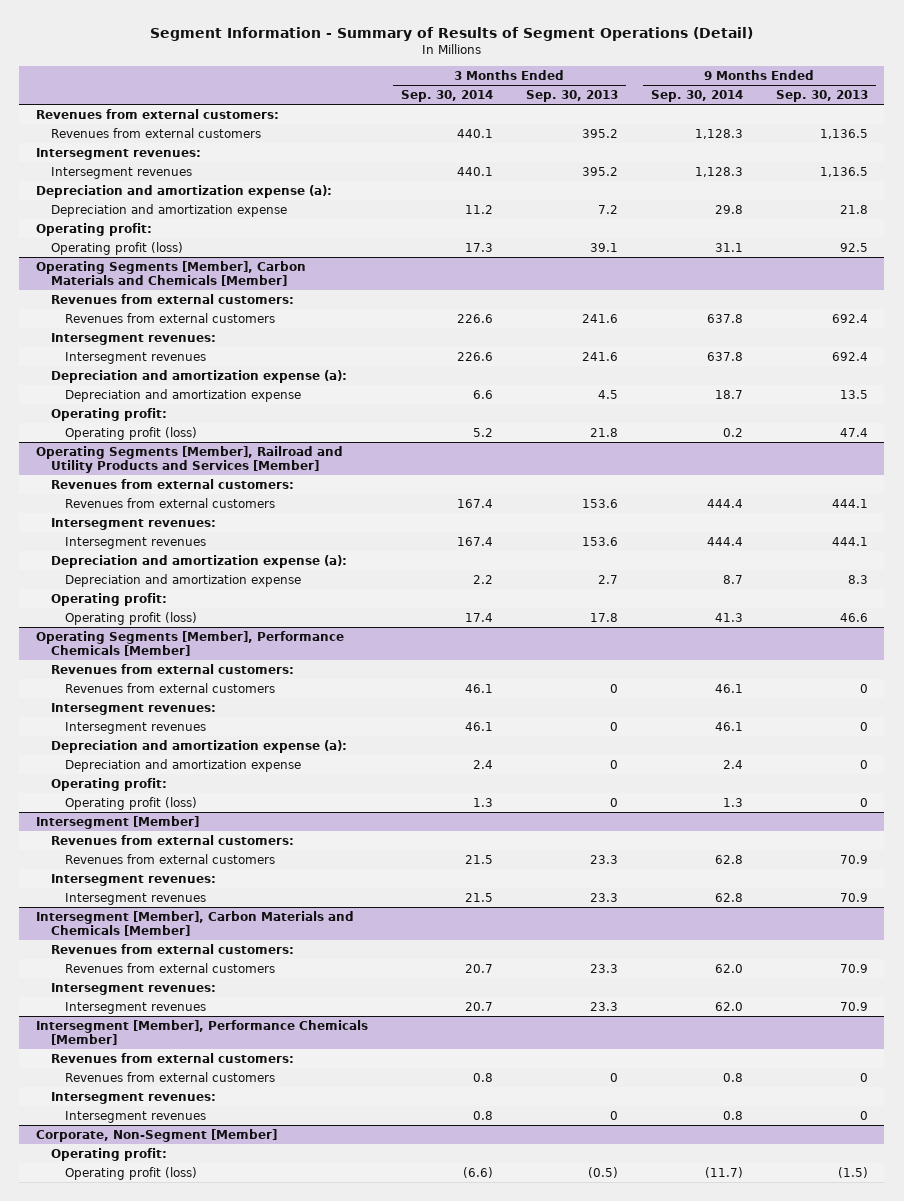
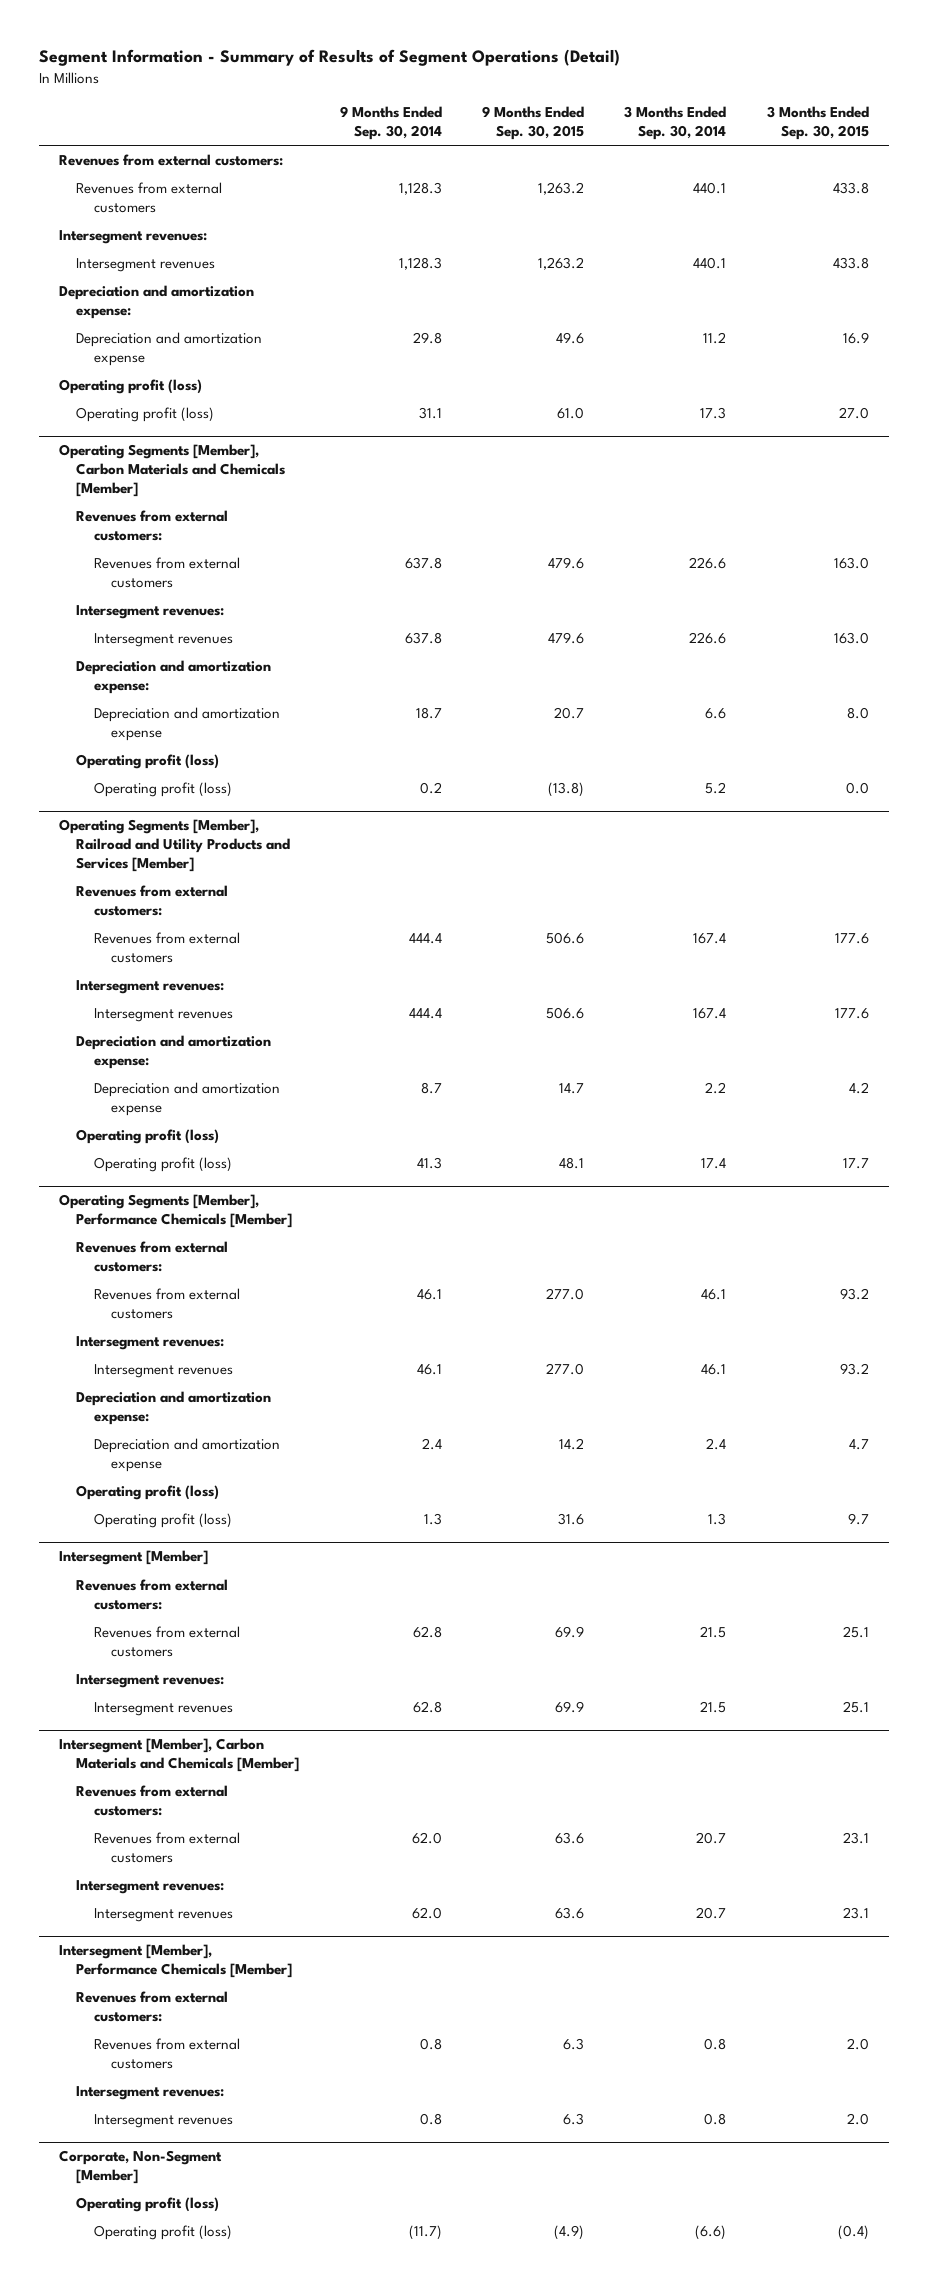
[525,90,618,103] Sep. 30, 2013 -> none
[775,90,868,103] Sep. 30, 2013 -> none
none -> [481,106,584,141] 9 Months Ended Sep. 30, 2015
none -> [766,106,869,141] 3 Months Ended Sep. 30, 2015
[35,184,332,198] Depreciation and amortization expense (a): -> [58,285,254,319] Depreciation and amortization expense:
[35,222,152,236] Operating profit: -> [58,379,202,395] Operating profit (loss)
[50,369,347,383] Depreciation and amortization expense (a): -> [76,660,272,694] Depreciation and amortization expense:
[50,407,167,421] Operating profit: -> [76,754,220,770] Operating profit (loss)
[50,554,347,568] Depreciation and amortization expense (a): -> [76,1035,272,1069] Depreciation and amortization expense:
[50,592,167,606] Operating profit: -> [76,1129,220,1145] Operating profit (loss)
[50,739,347,753] Depreciation and amortization expense (a): -> [76,1391,272,1425] Depreciation and amortization expense:
[50,777,167,791] Operating profit: -> [76,1485,220,1501] Operating profit (loss)
[50,1147,167,1161] Operating profit: -> [76,2197,220,2213] Operating profit (loss)

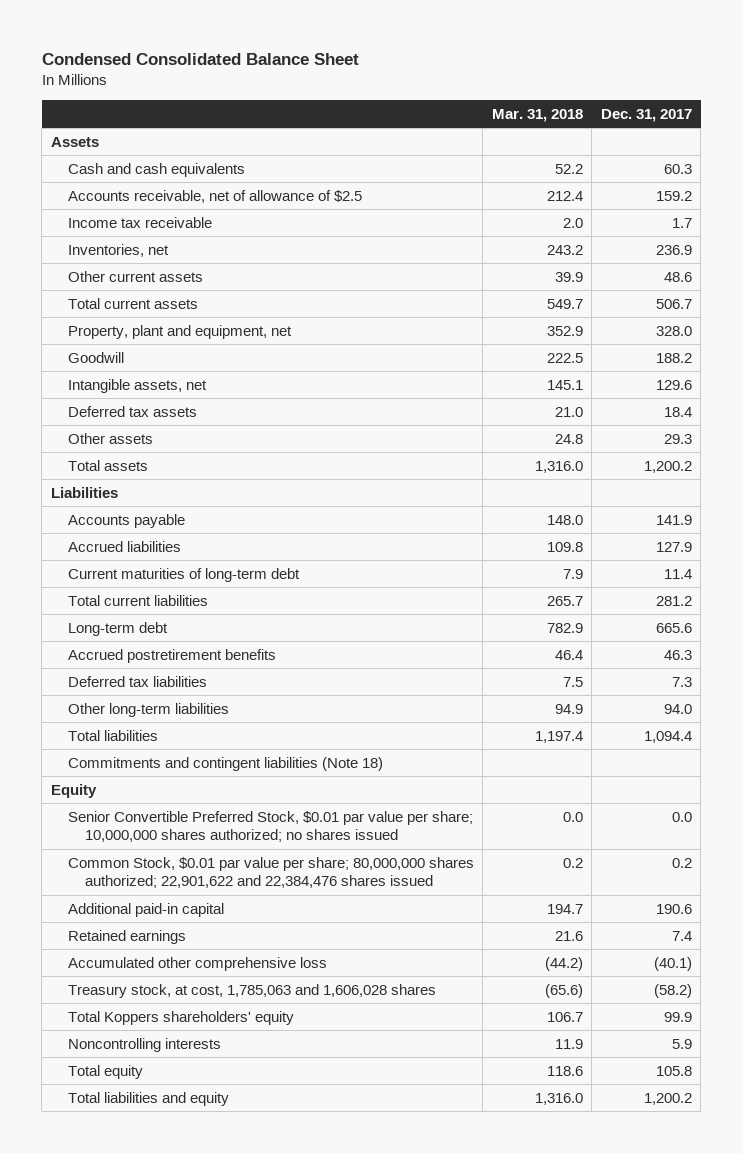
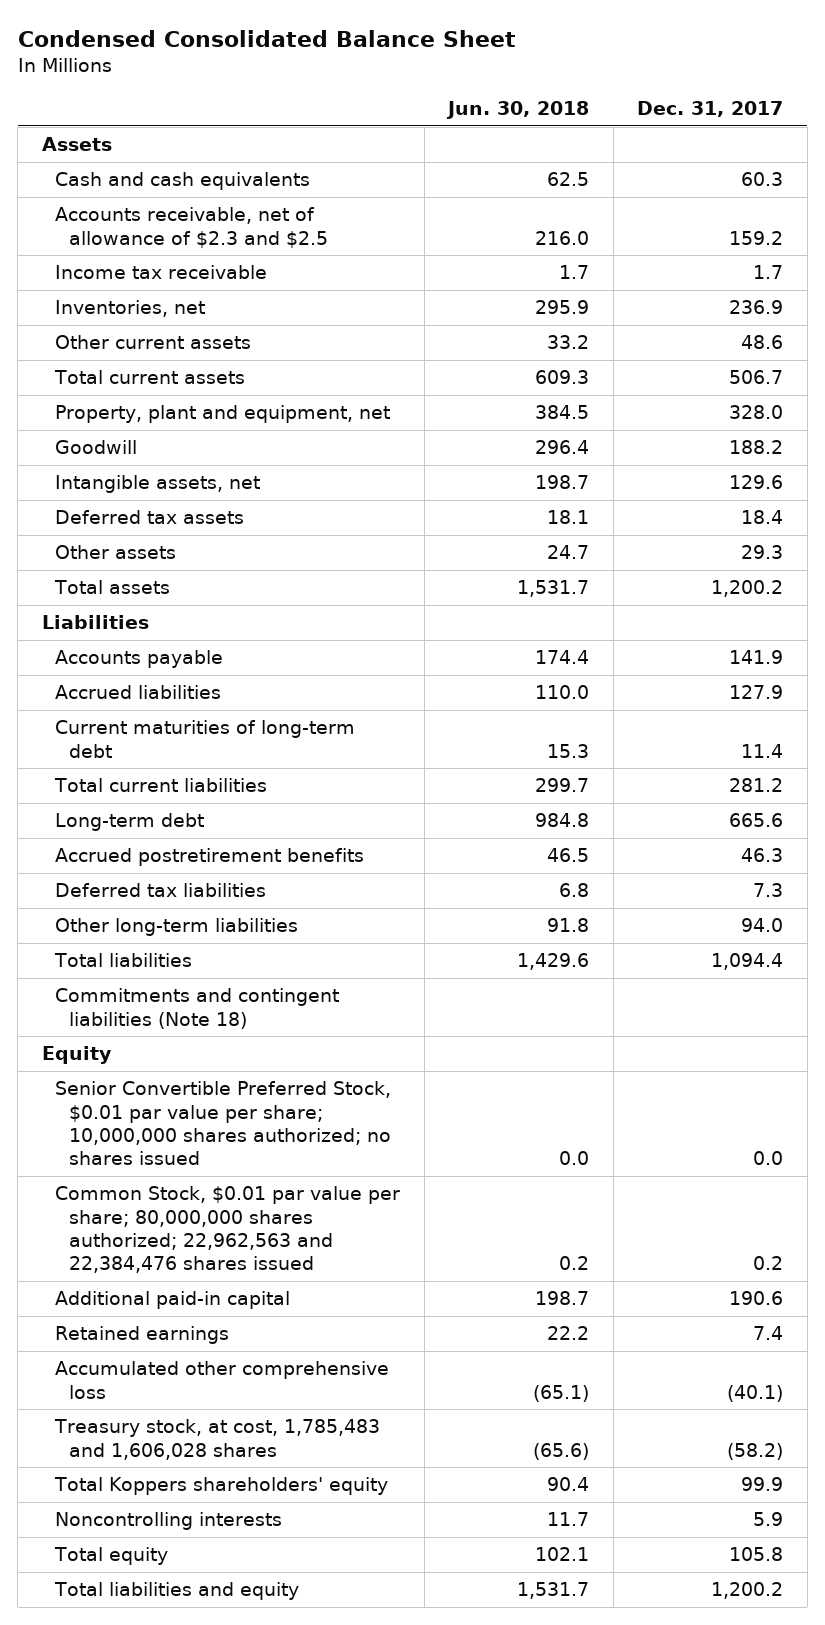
[491,108,583,122] Mar. 31, 2018 -> none
none -> [446,101,590,120] Jun. 30, 2018
[67,189,362,203] Accounts receivable, net of allowance of $2.5 -> [55,207,329,248] Accounts receivable, net of allowance of $2.3 and $2.5
[67,856,474,889] Common Stock, $0.01 par value per share; 80,000,000 shares authorized; 22,901,622 and 22,384,476 shares issued -> [55,1186,401,1274] Common Stock, $0.01 par value per share; 80,000,000 shares authorized; 22,962,563 and 22,384,476 shares issued
[67,983,436,998] Treasury stock, at cost, 1,785,063 and 1,606,028 shares -> [54,1419,381,1460] Treasury stock, at cost, 1,785,483 and 1,606,028 shares

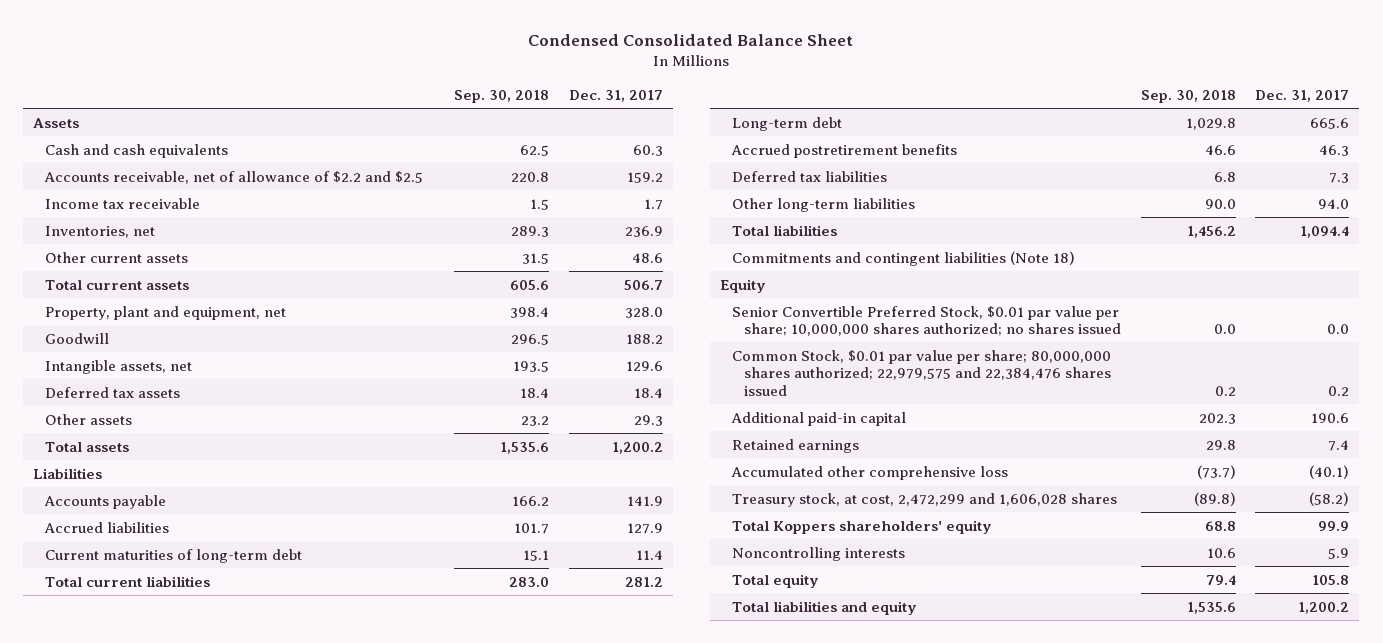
[446,101,590,120] Jun. 30, 2018 -> none
none -> [453,89,549,103] Sep. 30, 2018
[55,207,329,248] Accounts receivable, net of allowance of $2.3 and $2.5 -> [44,170,424,184] Accounts receivable, net of allowance of $2.2 and $2.5
[55,1186,401,1274] Common Stock, $0.01 par value per share; 80,000,000 shares authorized; 22,962,563 and 22,384,476 shares issued -> [731,349,1111,396] Common Stock, $0.01 par value per share; 80,000,000 shares authorized; 22,979,575 and 22,384,476 shares issued
[54,1419,381,1460] Treasury stock, at cost, 1,785,483 and 1,606,028 shares -> [731,492,1117,507] Treasury stock, at cost, 2,472,299 and 1,606,028 shares

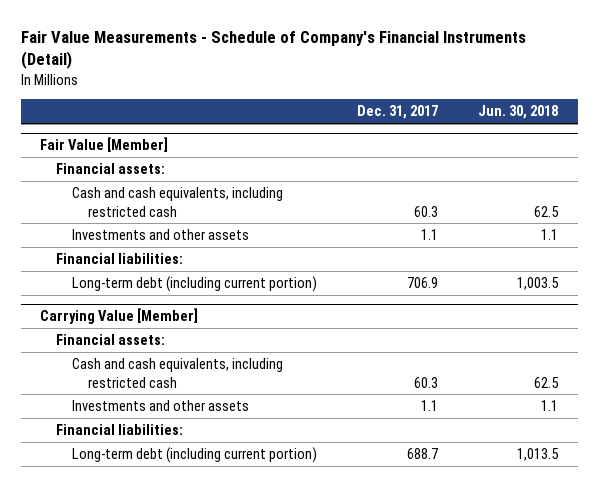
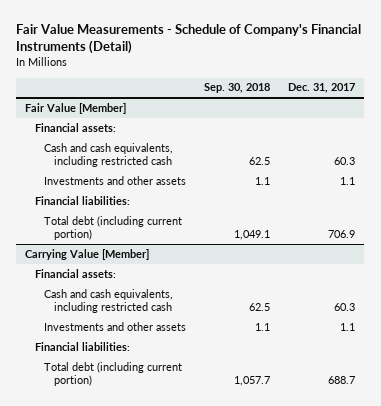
[477,105,558,120] Jun. 30, 2018 -> none
none -> [204,83,271,94] Sep. 30, 2018
[72,275,318,292] Long-term debt (including current portion) -> [44,215,183,241] Total debt (including current portion)
[72,446,318,463] Long-term debt (including current portion) -> [44,361,183,387] Total debt (including current portion)

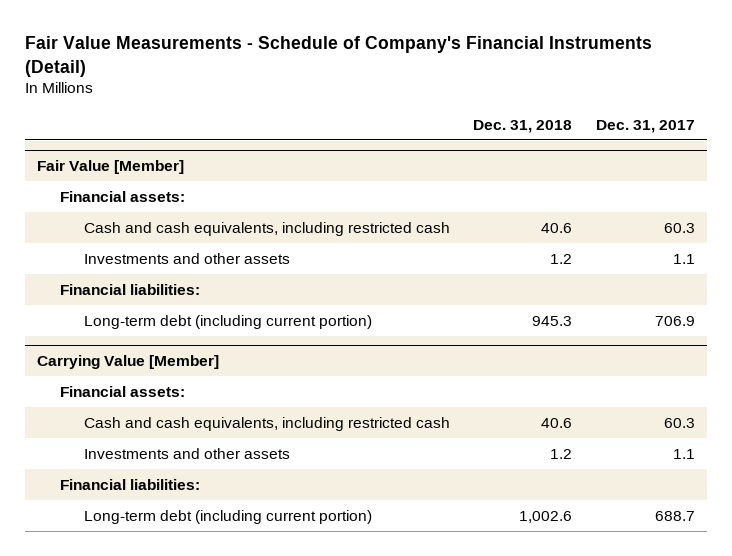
[204,83,271,94] Sep. 30, 2018 -> none
none -> [473,119,573,133] Dec. 31, 2018
[44,215,183,241] Total debt (including current portion) -> [83,314,372,329] Long-term debt (including current portion)
[44,361,183,387] Total debt (including current portion) -> [83,509,372,524] Long-term debt (including current portion)

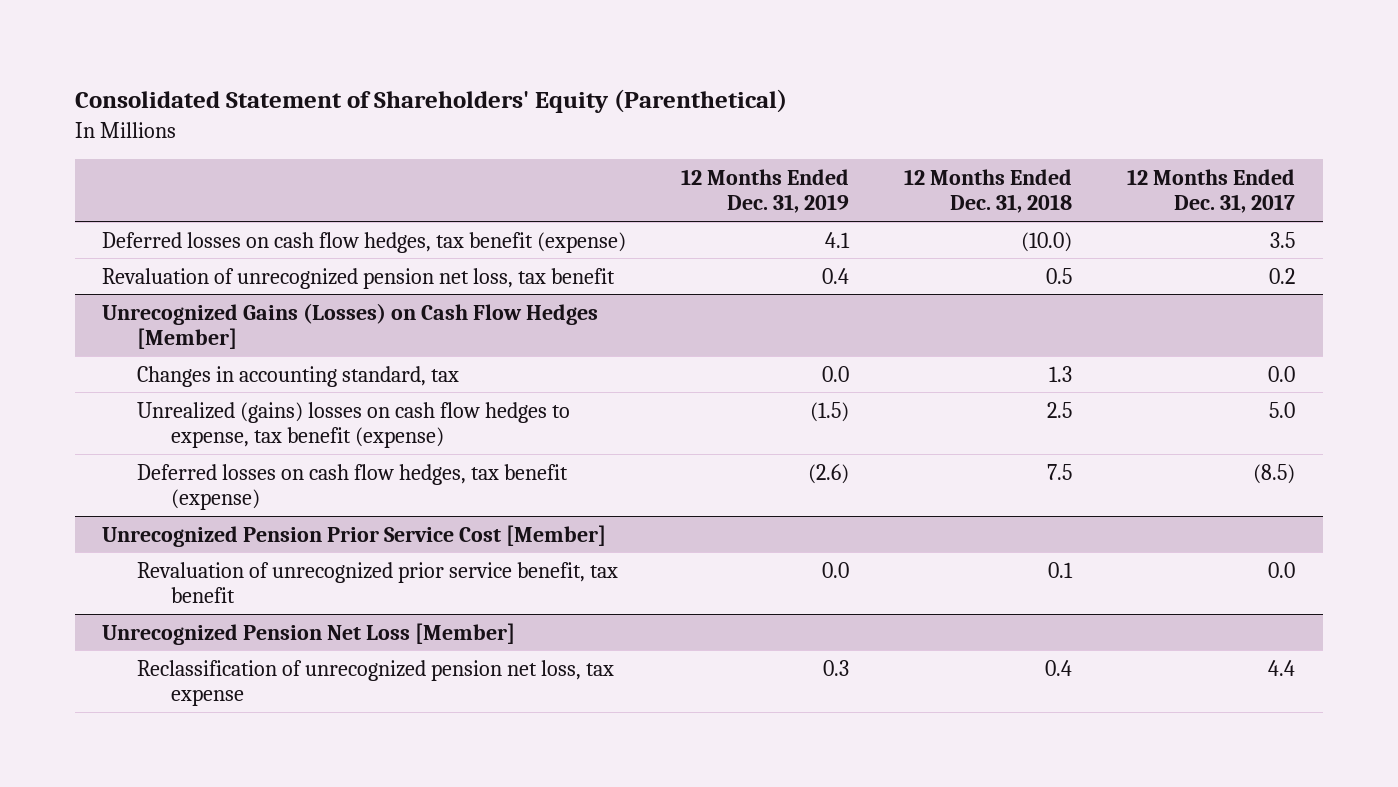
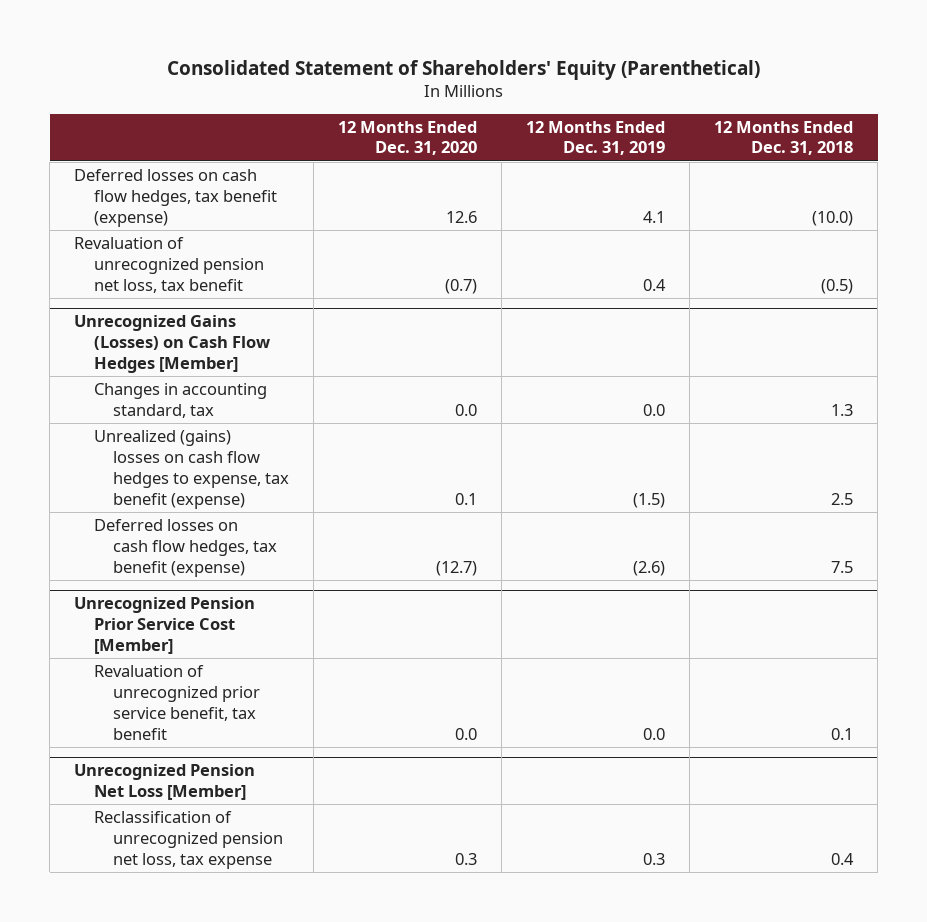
[1127,168,1296,214] 12 Months Ended Dec. 31, 2017 -> none
none -> [338,120,478,156] 12 Months Ended Dec. 31, 2020
[1046,267,1073,284] 0.5 -> [821,278,854,294] (0.5)

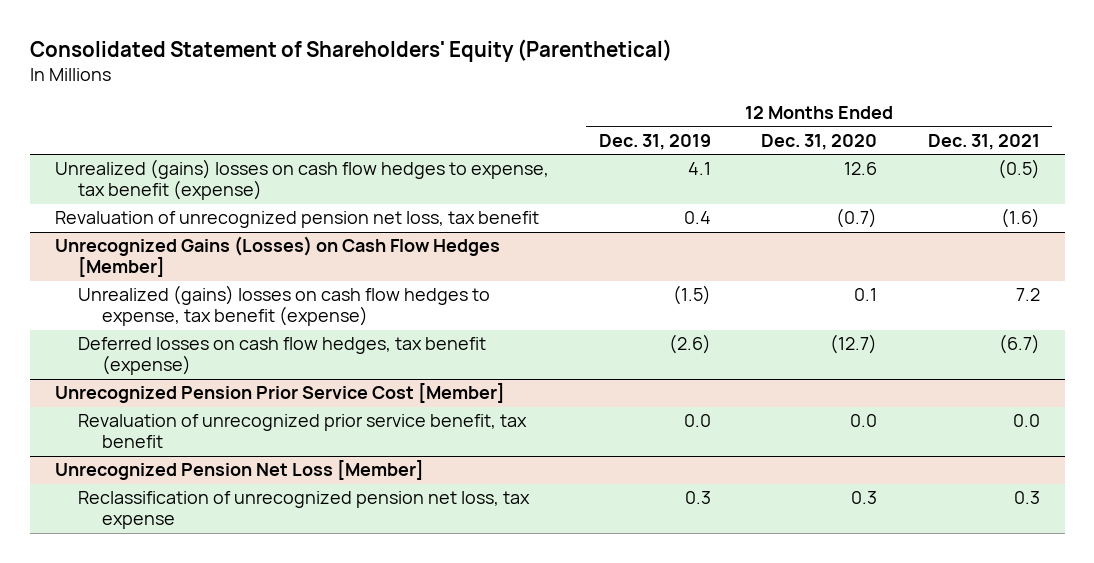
[714,120,854,156] 12 Months Ended Dec. 31, 2018 -> none
none -> [927,133,1040,150] Dec. 31, 2021
[74,168,277,227] Deferred losses on cash flow hedges, tax benefit (expense) -> [54,159,549,201] Unrealized (gains) losses on cash flow hedges to expense, tax benefit (expense)
[93,382,267,418] Changes in accounting standard, tax -> none

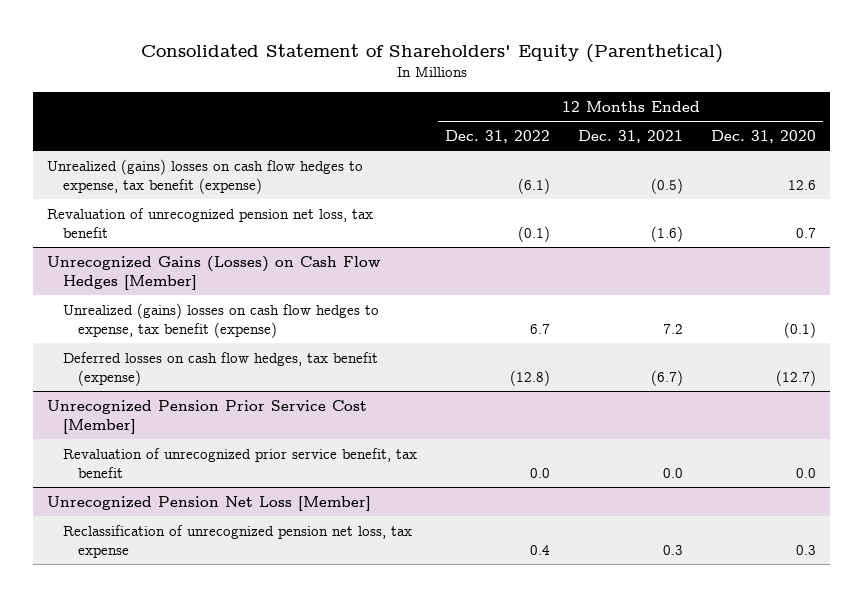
[599,133,712,150] Dec. 31, 2019 -> none
none -> [444,129,550,143] Dec. 31, 2022
[836,208,878,229] (0.7) -> [796,227,817,238] 0.7
[854,288,878,302] 0.1 -> [784,321,817,338] (0.1)

